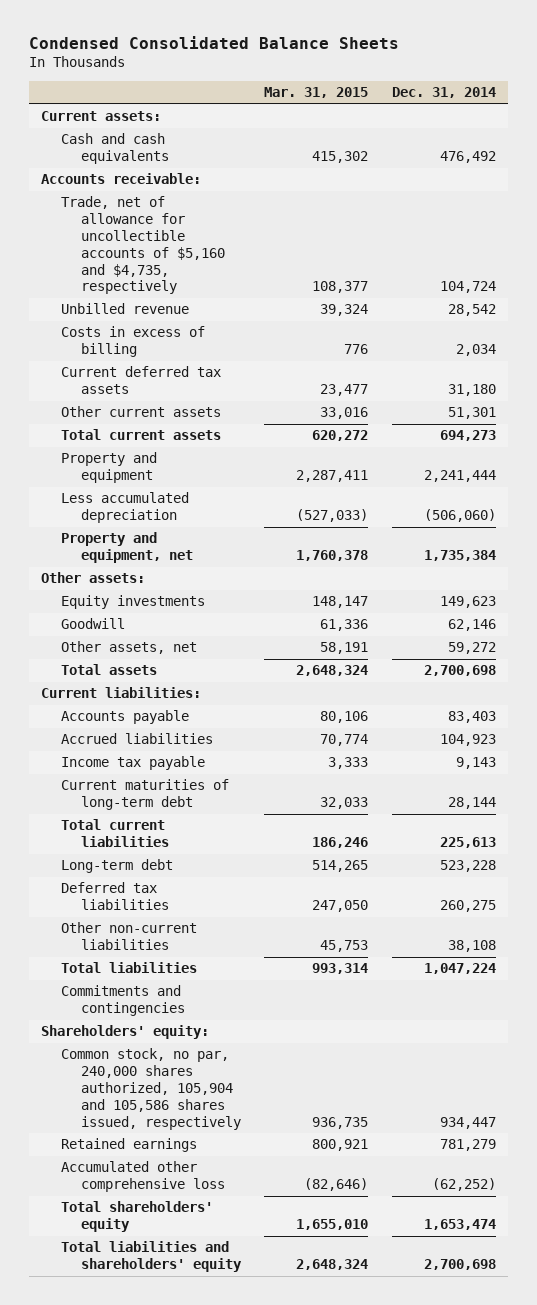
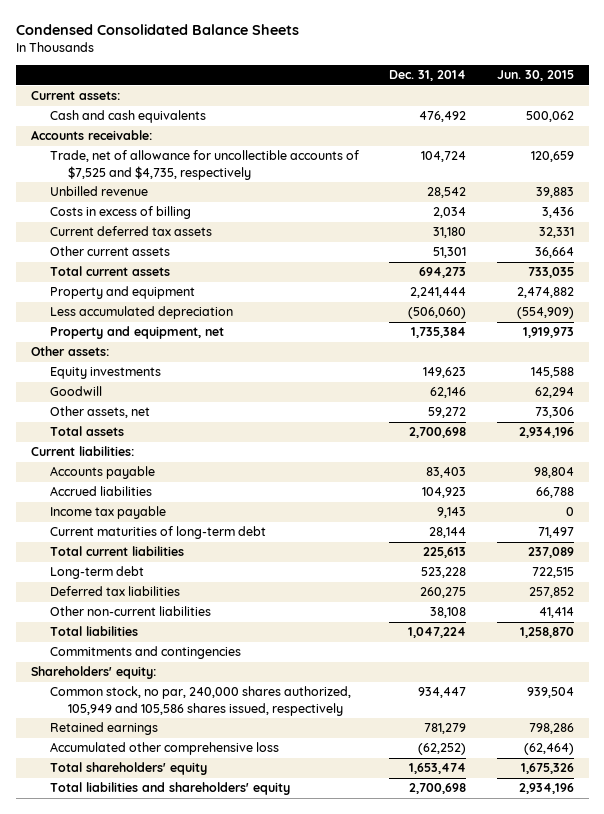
[264,86,369,98] Mar. 31, 2015 -> none
none -> [496,70,574,82] Jun. 30, 2015
[60,196,225,295] Trade, net of allowance for uncollectible accounts of $5,160 and $4,735, respectively -> [49,150,359,180] Trade, net of allowance for uncollectible accounts of $7,525 and $4,735, respectively
[60,1048,241,1130] Common stock, no par, 240,000 shares authorized, 105,904 and 105,586 shares issued, respectively -> [49,686,351,716] Common stock, no par, 240,000 shares authorized, 105,949 and 105,586 shares issued, respectively

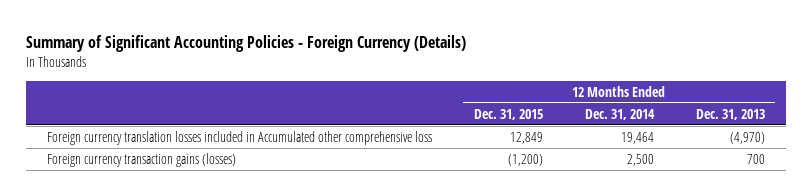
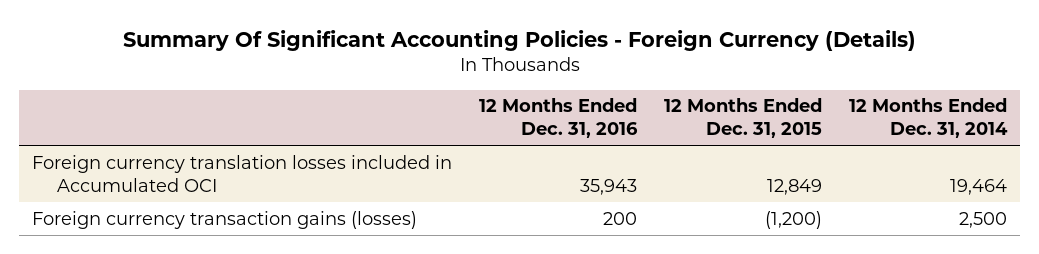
[26,34,467,52] Summary of Significant Accounting Policies - Foreign Currency (Details) -> [122,29,916,51] Summary Of Significant Accounting Policies - Foreign Currency (Details)
[695,108,765,120] Dec. 31, 2013 -> none
none -> [479,98,639,139] 12 Months Ended Dec. 31, 2016
[47,130,433,145] Foreign currency translation losses included in Accumulated other comprehensive loss -> [32,154,453,192] Foreign currency translation losses included in Accumulated OCI

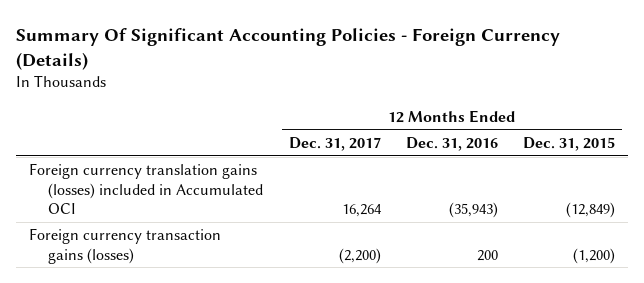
[848,98,1008,139] 12 Months Ended Dec. 31, 2014 -> none
none -> [288,136,381,151] Dec. 31, 2017
[32,154,453,192] Foreign currency translation losses included in Accumulated OCI -> [28,163,264,214] Foreign currency translation gains (losses) included in Accumulated OCI
[580,178,638,195] 35,943 -> [449,201,499,218] (35,943)
[766,178,822,195] 12,849 -> [566,201,616,218] (12,849)

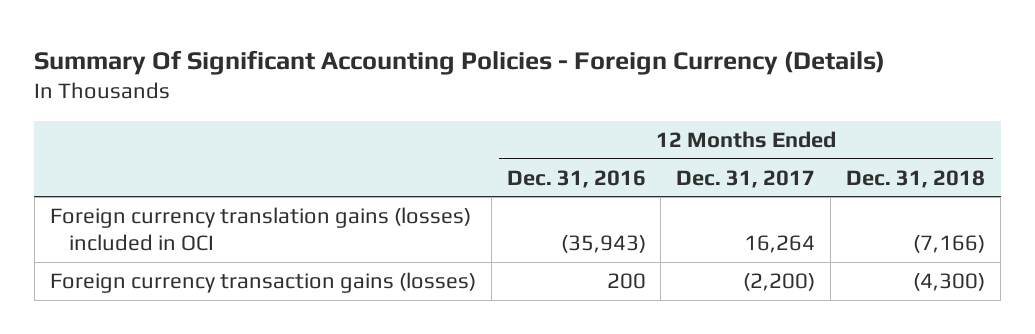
[523,136,616,151] Dec. 31, 2015 -> none
none -> [846,169,986,188] Dec. 31, 2018
[28,163,264,214] Foreign currency translation gains (losses) included in Accumulated OCI -> [49,207,471,252] Foreign currency translation gains (losses) included in OCI

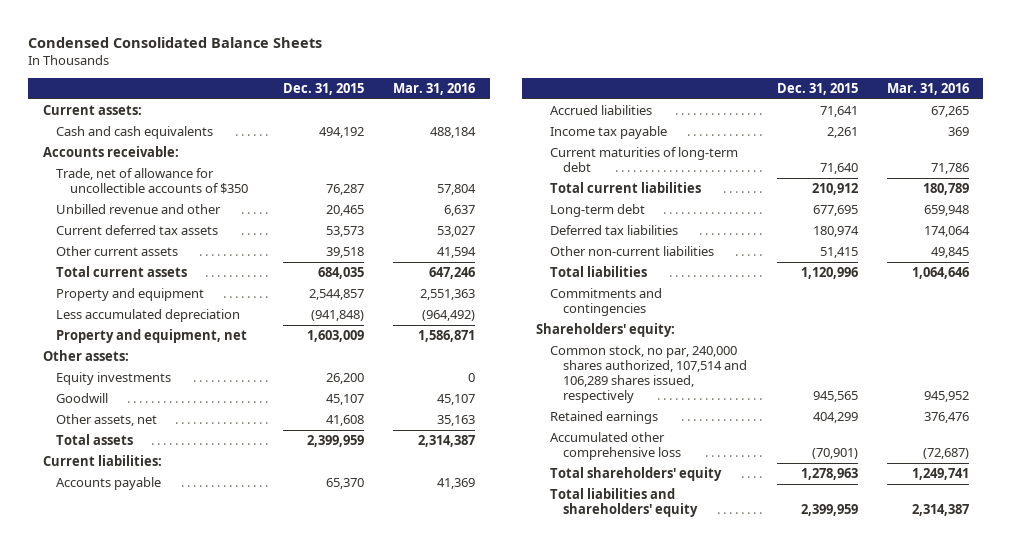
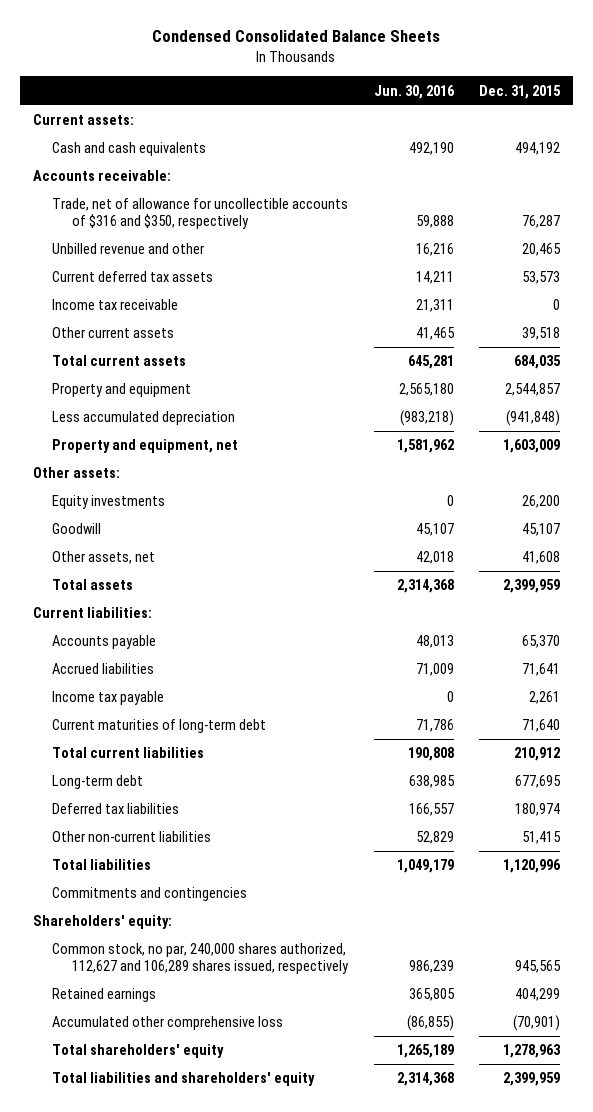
[393,83,476,96] Mar. 31, 2016 -> none
none -> [373,84,455,99] Jun. 30, 2016
[56,167,248,194] Trade, net of allowance for uncollectible accounts of $350 -> [52,198,349,230] Trade, net of allowance for uncollectible accounts of $316 and $350, respectively
none -> [52,299,179,311] Income tax receivable
[549,344,748,404] Common stock, no par, 240,000 shares authorized, 107,514 and 106,289 shares issued, respectively -> [52,943,350,975] Common stock, no par, 240,000 shares authorized, 112,627 and 106,289 shares issued, respectively

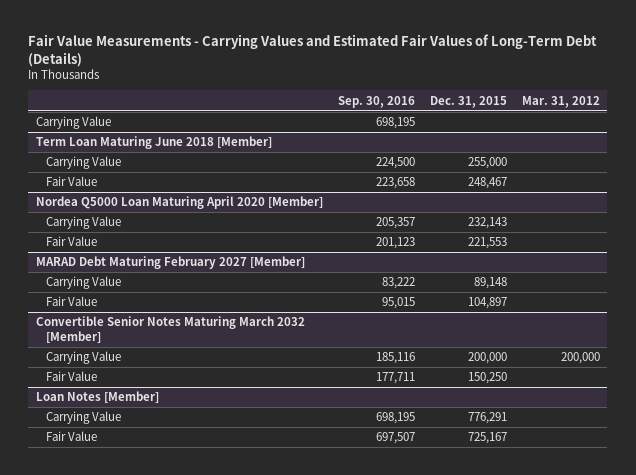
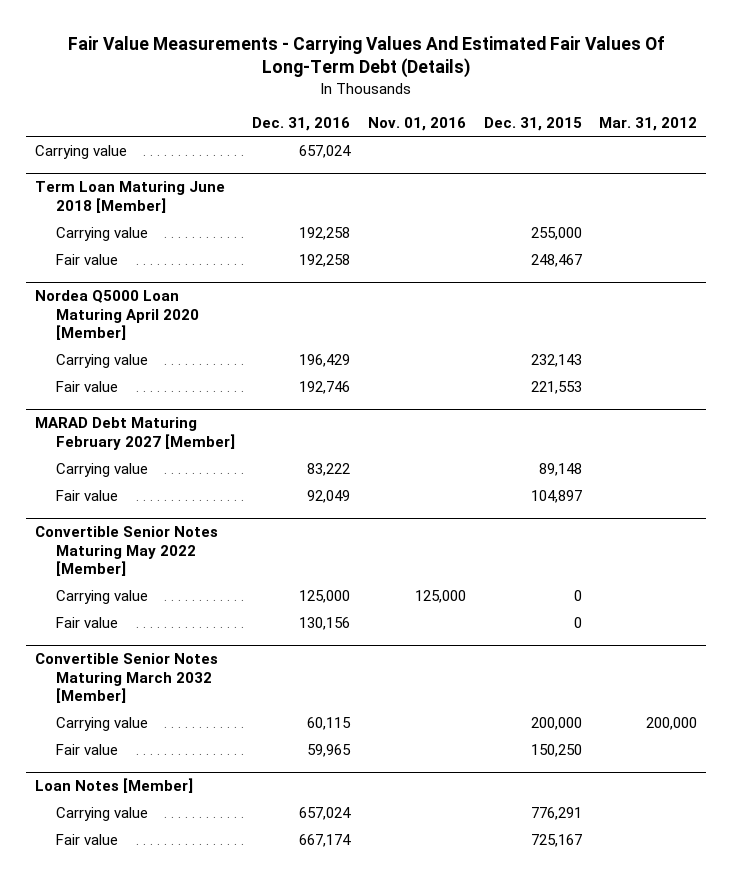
[28,33,598,67] Fair Value Measurements - Carrying Values and Estimated Fair Values of Long-Term Debt (Details) -> [68,35,665,79] Fair Value Measurements - Carrying Values And Estimated Fair Values Of Long-Term Debt (Details)
[337,95,415,108] Sep. 30, 2016 -> none
none -> [252,117,351,132] Dec. 31, 2016
none -> [368,117,467,132] Nov. 01, 2016
[35,116,111,130] Carrying Value -> [34,144,127,159] Carrying value
[45,156,121,170] Carrying Value -> [55,226,148,241] Carrying value
[45,176,97,187] Fair Value -> [55,253,118,265] Fair value
[45,216,121,230] Carrying Value -> [55,353,148,368] Carrying value
[45,236,97,247] Fair Value -> [55,380,118,392] Fair value
[45,276,121,290] Carrying Value -> [55,462,148,477] Carrying value
[45,296,97,307] Fair Value -> [55,489,118,501] Fair value
none -> [34,526,218,577] Convertible Senior Notes Maturing May 2022 [Member]
none -> [55,589,148,604] Carrying value
none -> [55,616,118,628] Fair value
[45,351,121,365] Carrying Value -> [55,716,148,731] Carrying value
[45,371,97,382] Fair Value -> [55,743,118,755] Fair value
[45,411,121,425] Carrying Value -> [55,806,148,821] Carrying value
[45,431,97,442] Fair Value -> [55,833,118,845] Fair value

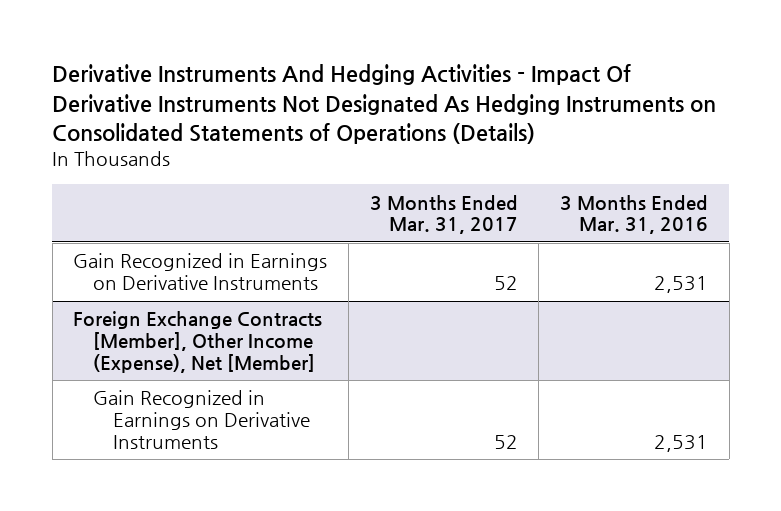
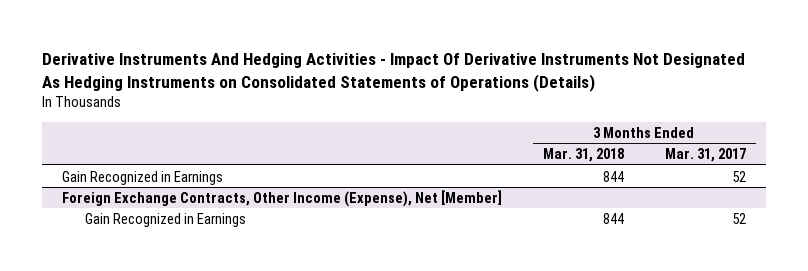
[560,194,709,235] 3 Months Ended Mar. 31, 2016 -> none
none -> [542,148,624,163] Mar. 31, 2018
[73,253,328,291] Gain Recognized in Earnings on Derivative Instruments -> [62,170,224,185] Gain Recognized in Earnings
[73,311,323,374] Foreign Exchange Contracts [Member], Other Income (Expense), Net [Member] -> [62,189,503,207] Foreign Exchange Contracts, Other Income (Expense), Net [Member]
[93,390,311,450] Gain Recognized in Earnings on Derivative Instruments -> [85,212,247,227] Gain Recognized in Earnings

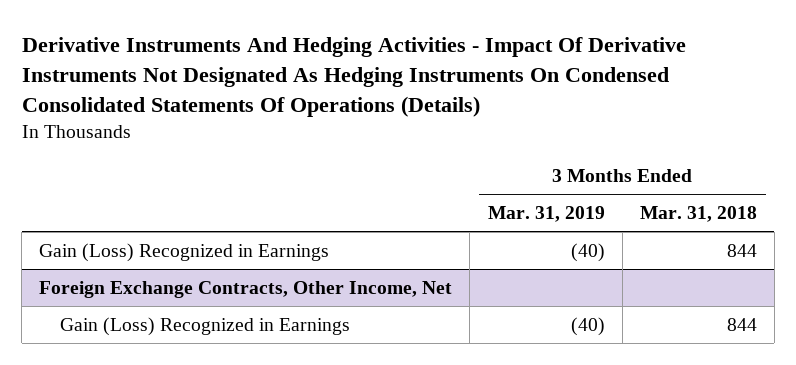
[41,52,745,92] Derivative Instruments And Hedging Activities - Impact Of Derivative Instruments Not Designated As Hedging Instruments on Consolidated Statements of Operations (Details) -> [21,36,686,117] Derivative Instruments And Hedging Activities - Impact Of Derivative Instruments Not Designated As Hedging Instruments On Condensed Consolidated Statements Of Operations (Details)
[664,148,746,163] Mar. 31, 2017 -> none
none -> [487,205,605,222] Mar. 31, 2019
[62,170,224,185] Gain Recognized in Earnings -> [39,242,330,262] Gain (Loss) Recognized in Earnings
[62,189,503,207] Foreign Exchange Contracts, Other Income (Expense), Net [Member] -> [39,280,453,298] Foreign Exchange Contracts, Other Income, Net
[85,212,247,227] Gain Recognized in Earnings -> [59,316,350,336] Gain (Loss) Recognized in Earnings

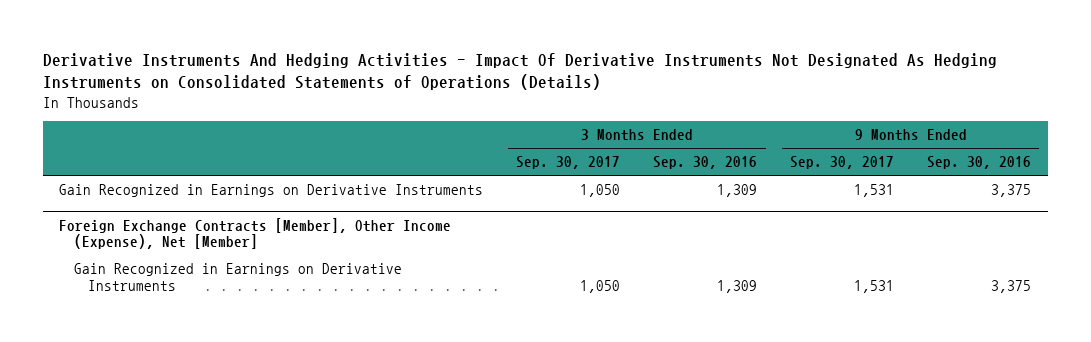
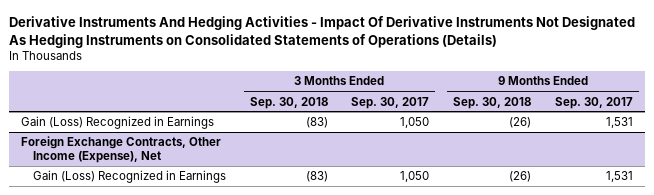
[653,156,758,170] Sep. 30, 2016 -> none
[927,156,1032,170] Sep. 30, 2016 -> none
none -> [249,96,328,109] Sep. 30, 2018
none -> [453,96,532,109] Sep. 30, 2018
[59,184,484,198] Gain Recognized in Earnings on Derivative Instruments -> [21,116,215,130] Gain (Loss) Recognized in Earnings
[59,217,452,250] Foreign Exchange Contracts [Member], Other Income (Expense), Net [Member] -> [21,136,222,164] Foreign Exchange Contracts, Other Income (Expense), Net
[73,263,402,291] Gain Recognized in Earnings on Derivative Instruments -> [32,170,226,184] Gain (Loss) Recognized in Earnings

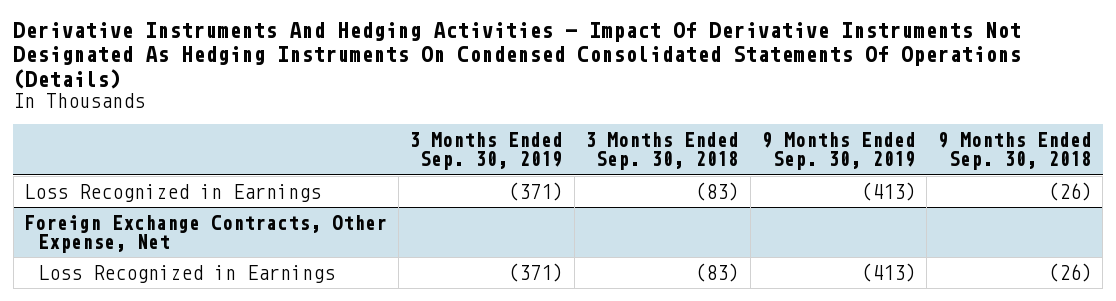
[9,15,636,48] Derivative Instruments And Hedging Activities - Impact Of Derivative Instruments Not Designated As Hedging Instruments on Consolidated Statements of Operations (Details) -> [13,21,1022,90] Derivative Instruments And Hedging Activities - Impact Of Derivative Instruments Not Designated As Hedging Instruments On Condensed Consolidated Statements Of Operations (Details)
[351,96,430,109] Sep. 30, 2017 -> none
[554,96,633,109] Sep. 30, 2017 -> none
none -> [409,132,564,171] 3 Months Ended Sep. 30, 2019
none -> [761,132,916,171] 9 Months Ended Sep. 30, 2019
[21,116,215,130] Gain (Loss) Recognized in Earnings -> [24,183,322,202] Loss Recognized in Earnings
[21,136,222,164] Foreign Exchange Contracts, Other Income (Expense), Net -> [24,214,388,253] Foreign Exchange Contracts, Other Expense, Net
[32,170,226,184] Gain (Loss) Recognized in Earnings -> [38,264,336,283] Loss Recognized in Earnings

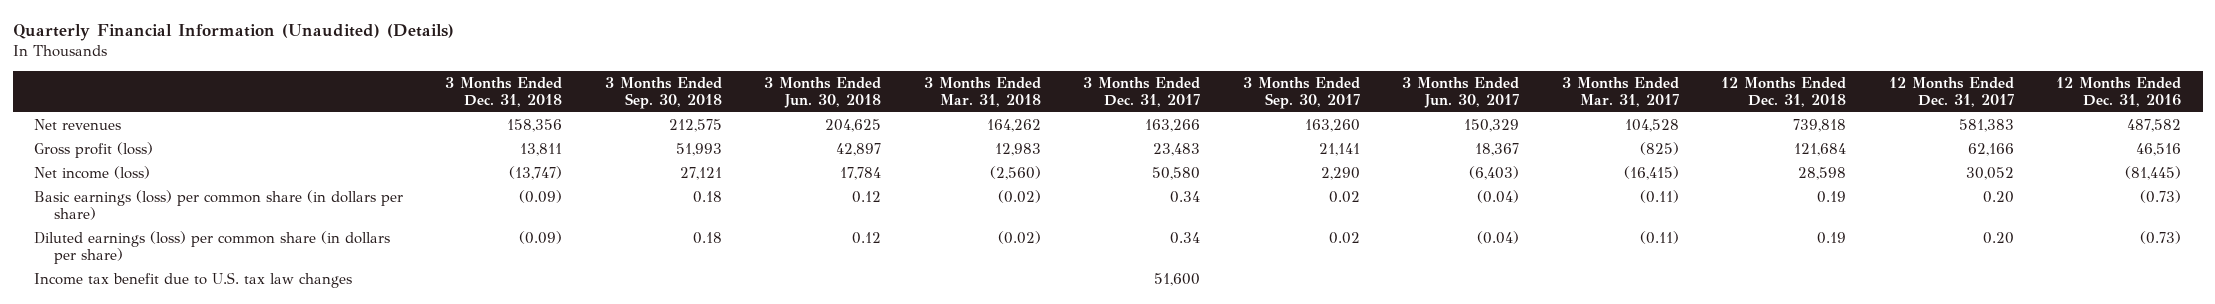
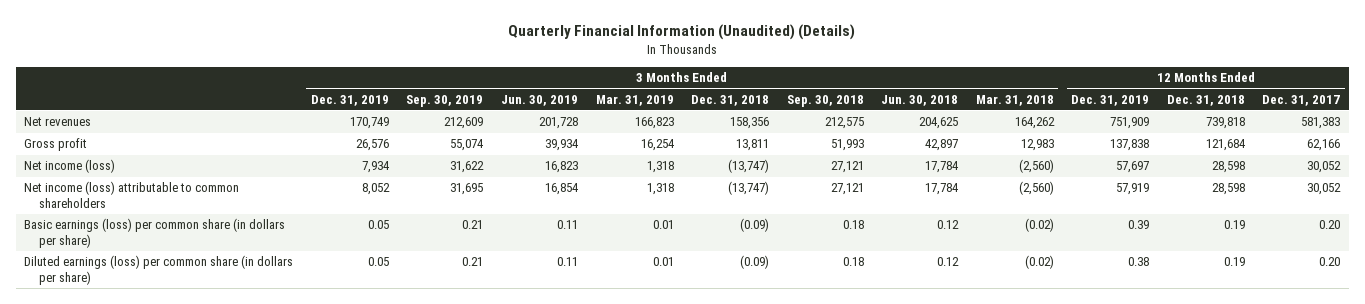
[1083,76,1201,108] 3 Months Ended Dec. 31, 2017 -> none
[1242,76,1360,110] 3 Months Ended Sep. 30, 2017 -> none
[1402,76,1520,109] 3 Months Ended Jun. 30, 2017 -> none
[1561,76,1679,108] 3 Months Ended Mar. 31, 2017 -> none
[2056,76,2182,108] 12 Months Ended Dec. 31, 2016 -> none
none -> [310,94,389,106] Dec. 31, 2019
none -> [406,94,484,107] Sep. 30, 2019
none -> [500,94,578,106] Jun. 30, 2019
none -> [595,94,674,106] Mar. 31, 2019
none -> [1071,94,1150,106] Dec. 31, 2019
[33,142,153,159] Gross profit (loss) -> [24,138,88,152] Gross profit
none -> [24,181,240,208] Net income (loss) attributable to common shareholders
[33,272,352,289] Income tax benefit due to U.S. tax law changes -> none

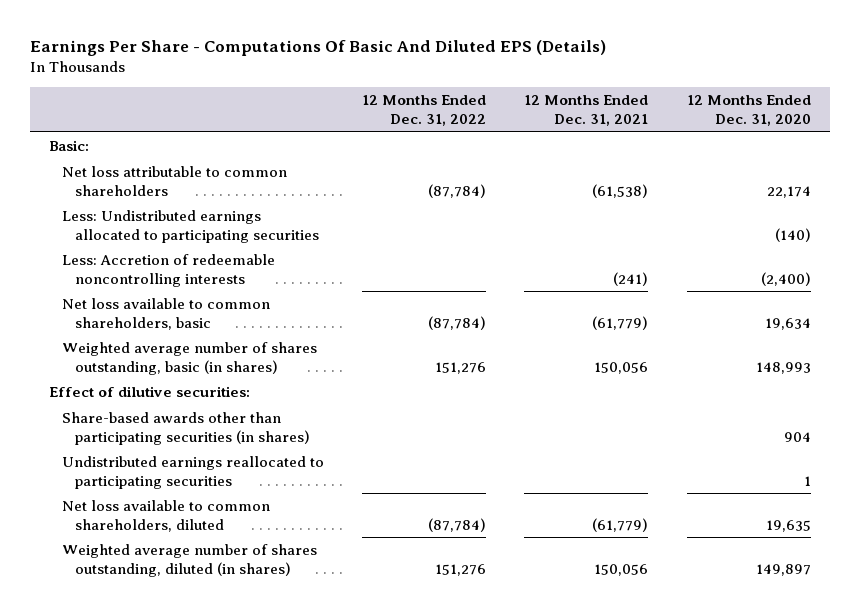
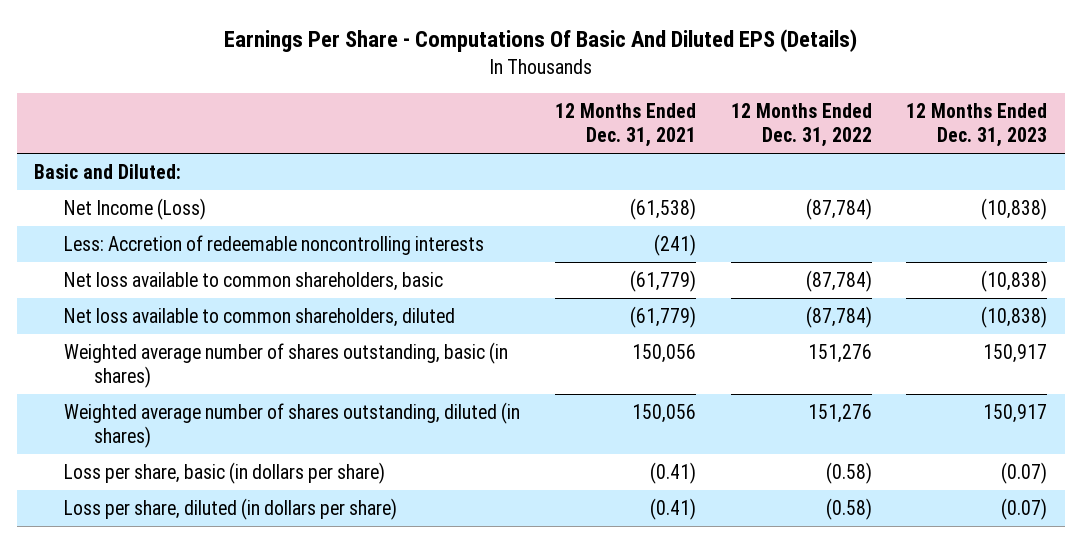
[686,95,811,126] 12 Months Ended Dec. 31, 2020 -> none
none -> [906,103,1048,147] 12 Months Ended Dec. 31, 2023
[48,139,89,151] Basic: -> none
[61,209,319,243] Less: Undistributed earnings allocated to participating securities -> none
none -> [34,164,182,180] Basic and Diluted:
[61,165,287,196] Net loss attributable to common shareholders -> [63,198,206,221] Net Income (Loss)
[48,385,250,397] Effect of dilutive securities: -> none
[61,411,310,445] Share-based awards other than participating securities (in shares) -> none
[61,455,324,489] Undistributed earnings reallocated to participating securities -> none
[61,341,317,375] Weighted average number of shares outstanding, basic (in shares) -> [63,342,508,388] Weighted average number of shares outstanding, basic (in shares)
none -> [63,462,385,485] Loss per share, basic (in dollars per share)
none -> [63,498,397,521] Loss per share, diluted (in dollars per share)

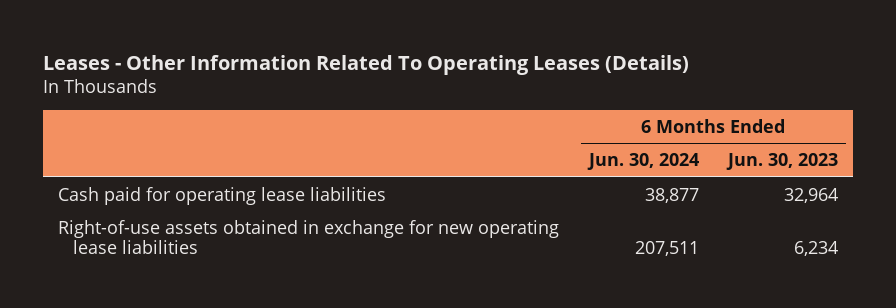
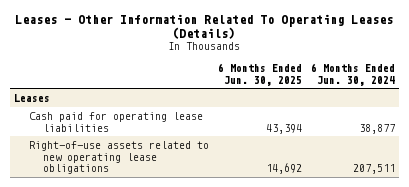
[726,153,839,171] Jun. 30, 2023 -> none
none -> [217,63,302,86] 6 Months Ended Jun. 30, 2025
none -> [14,94,51,103] Leases
[57,219,559,255] Right-of-use assets obtained in exchange for new operating lease liabilities -> [28,141,209,175] Right-of-use assets related to new operating lease obligations

